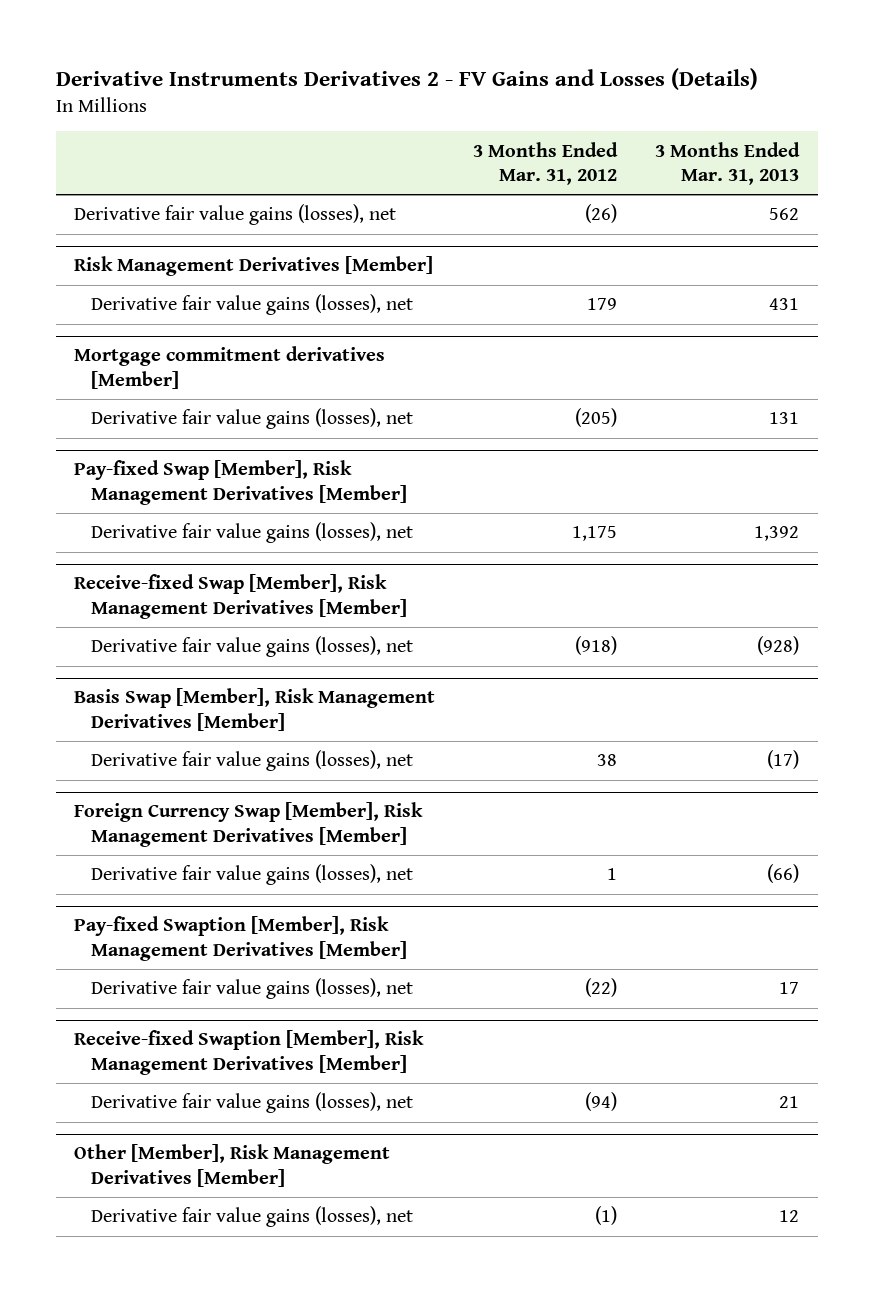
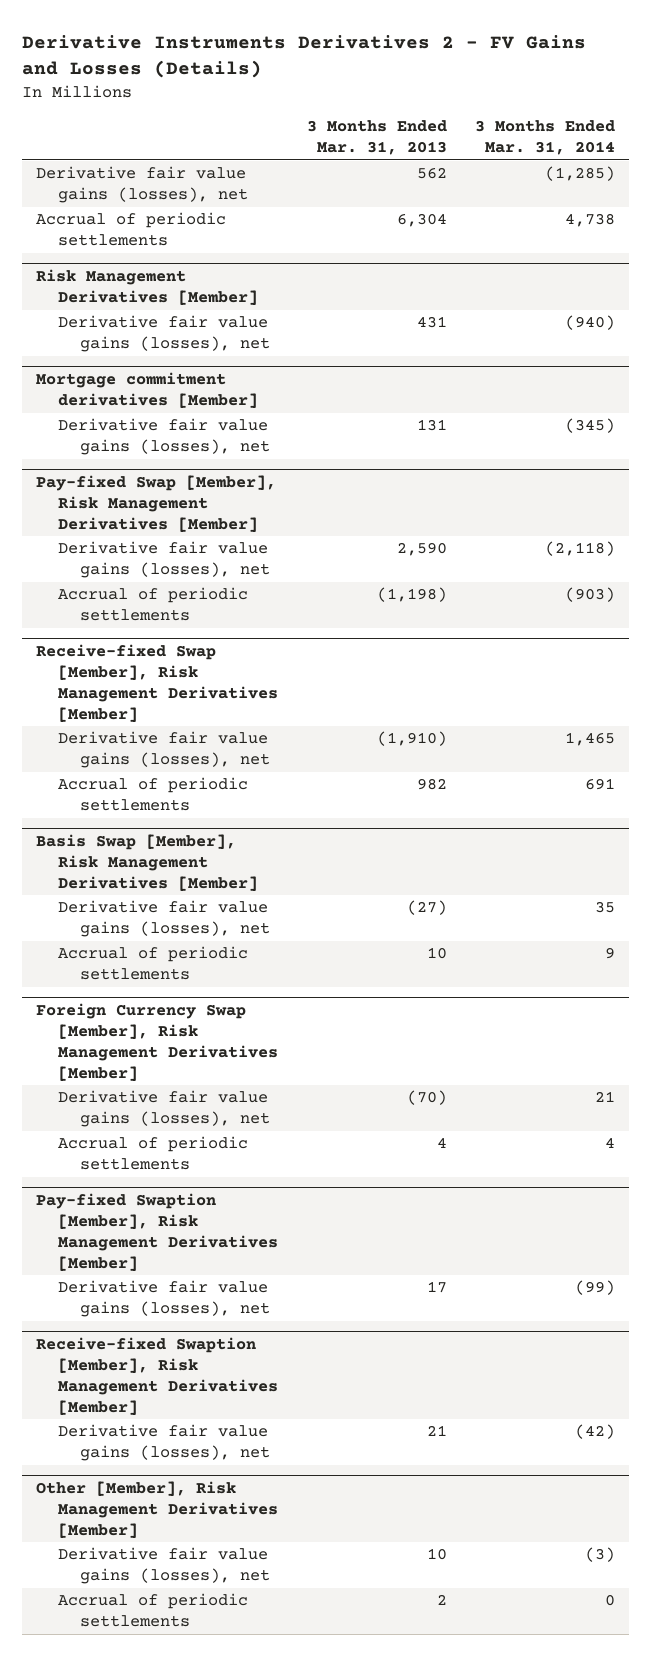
[473,141,619,185] 3 Months Ended Mar. 31, 2012 -> none
none -> [475,120,616,156] 3 Months Ended Mar. 31, 2014
none -> [36,212,227,247] Accrual of periodic settlements
[753,526,799,542] 1,392 -> [396,542,447,557] 2,590
none -> [58,587,249,622] Accrual of periodic settlements
[756,636,799,656] (928) -> [376,731,447,747] (1,910)
none -> [58,777,249,812] Accrual of periodic settlements
[766,750,799,770] (17) -> [406,900,447,916] (27)
none -> [58,946,249,981] Accrual of periodic settlements
[766,864,799,884] (66) -> [406,1090,447,1106] (70)
none -> [58,1136,249,1171] Accrual of periodic settlements
[778,1210,799,1223] 12 -> [426,1548,447,1561] 10
none -> [58,1593,249,1628] Accrual of periodic settlements

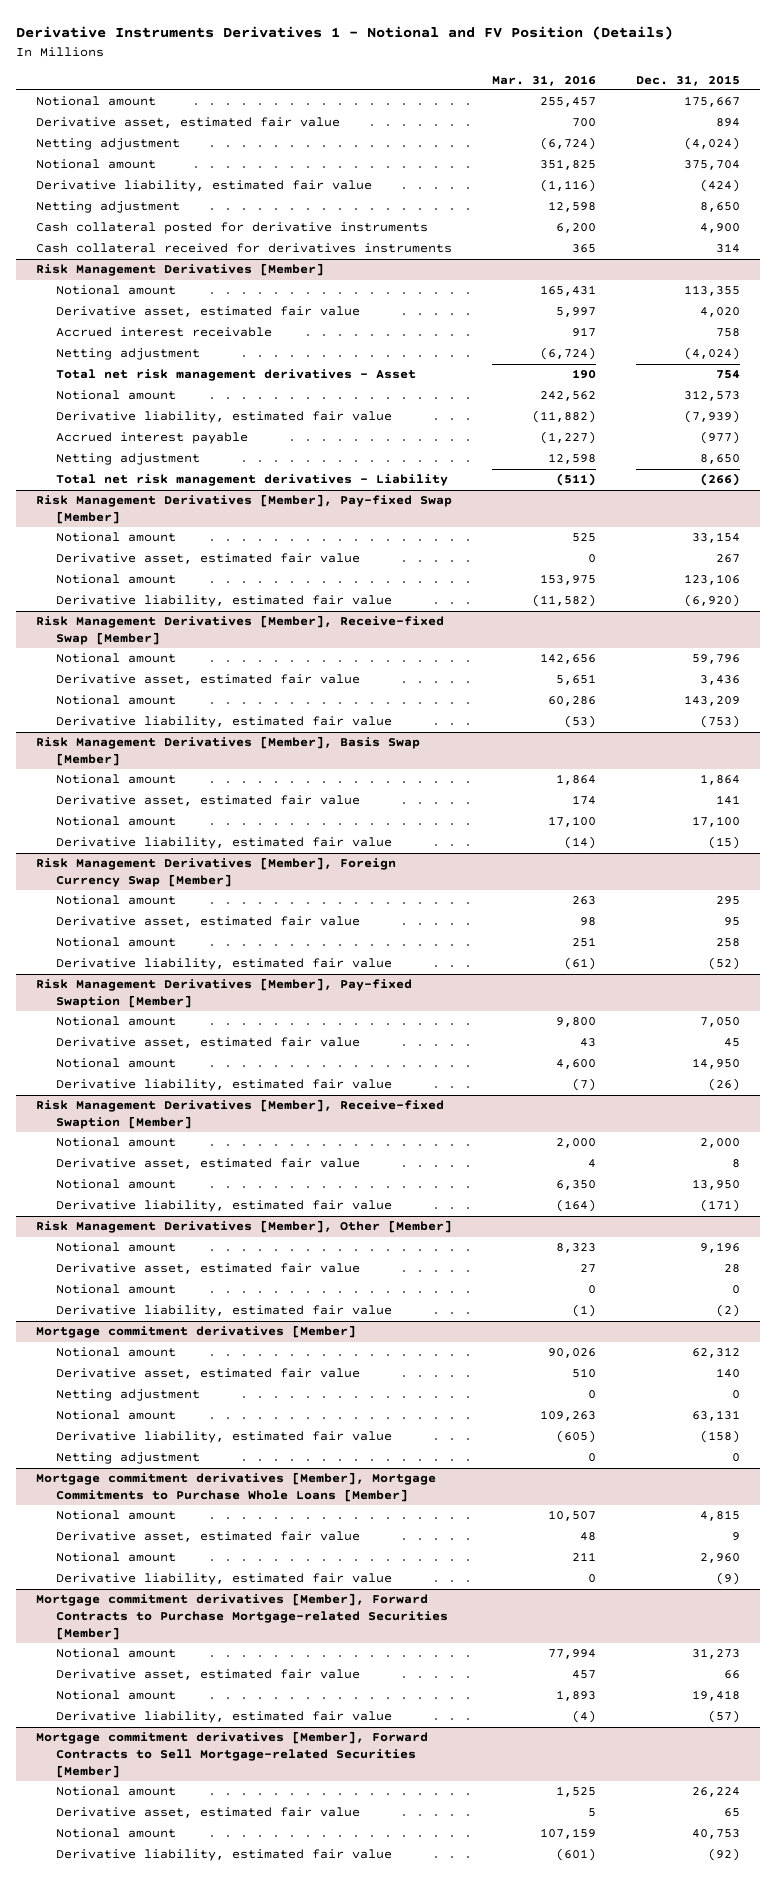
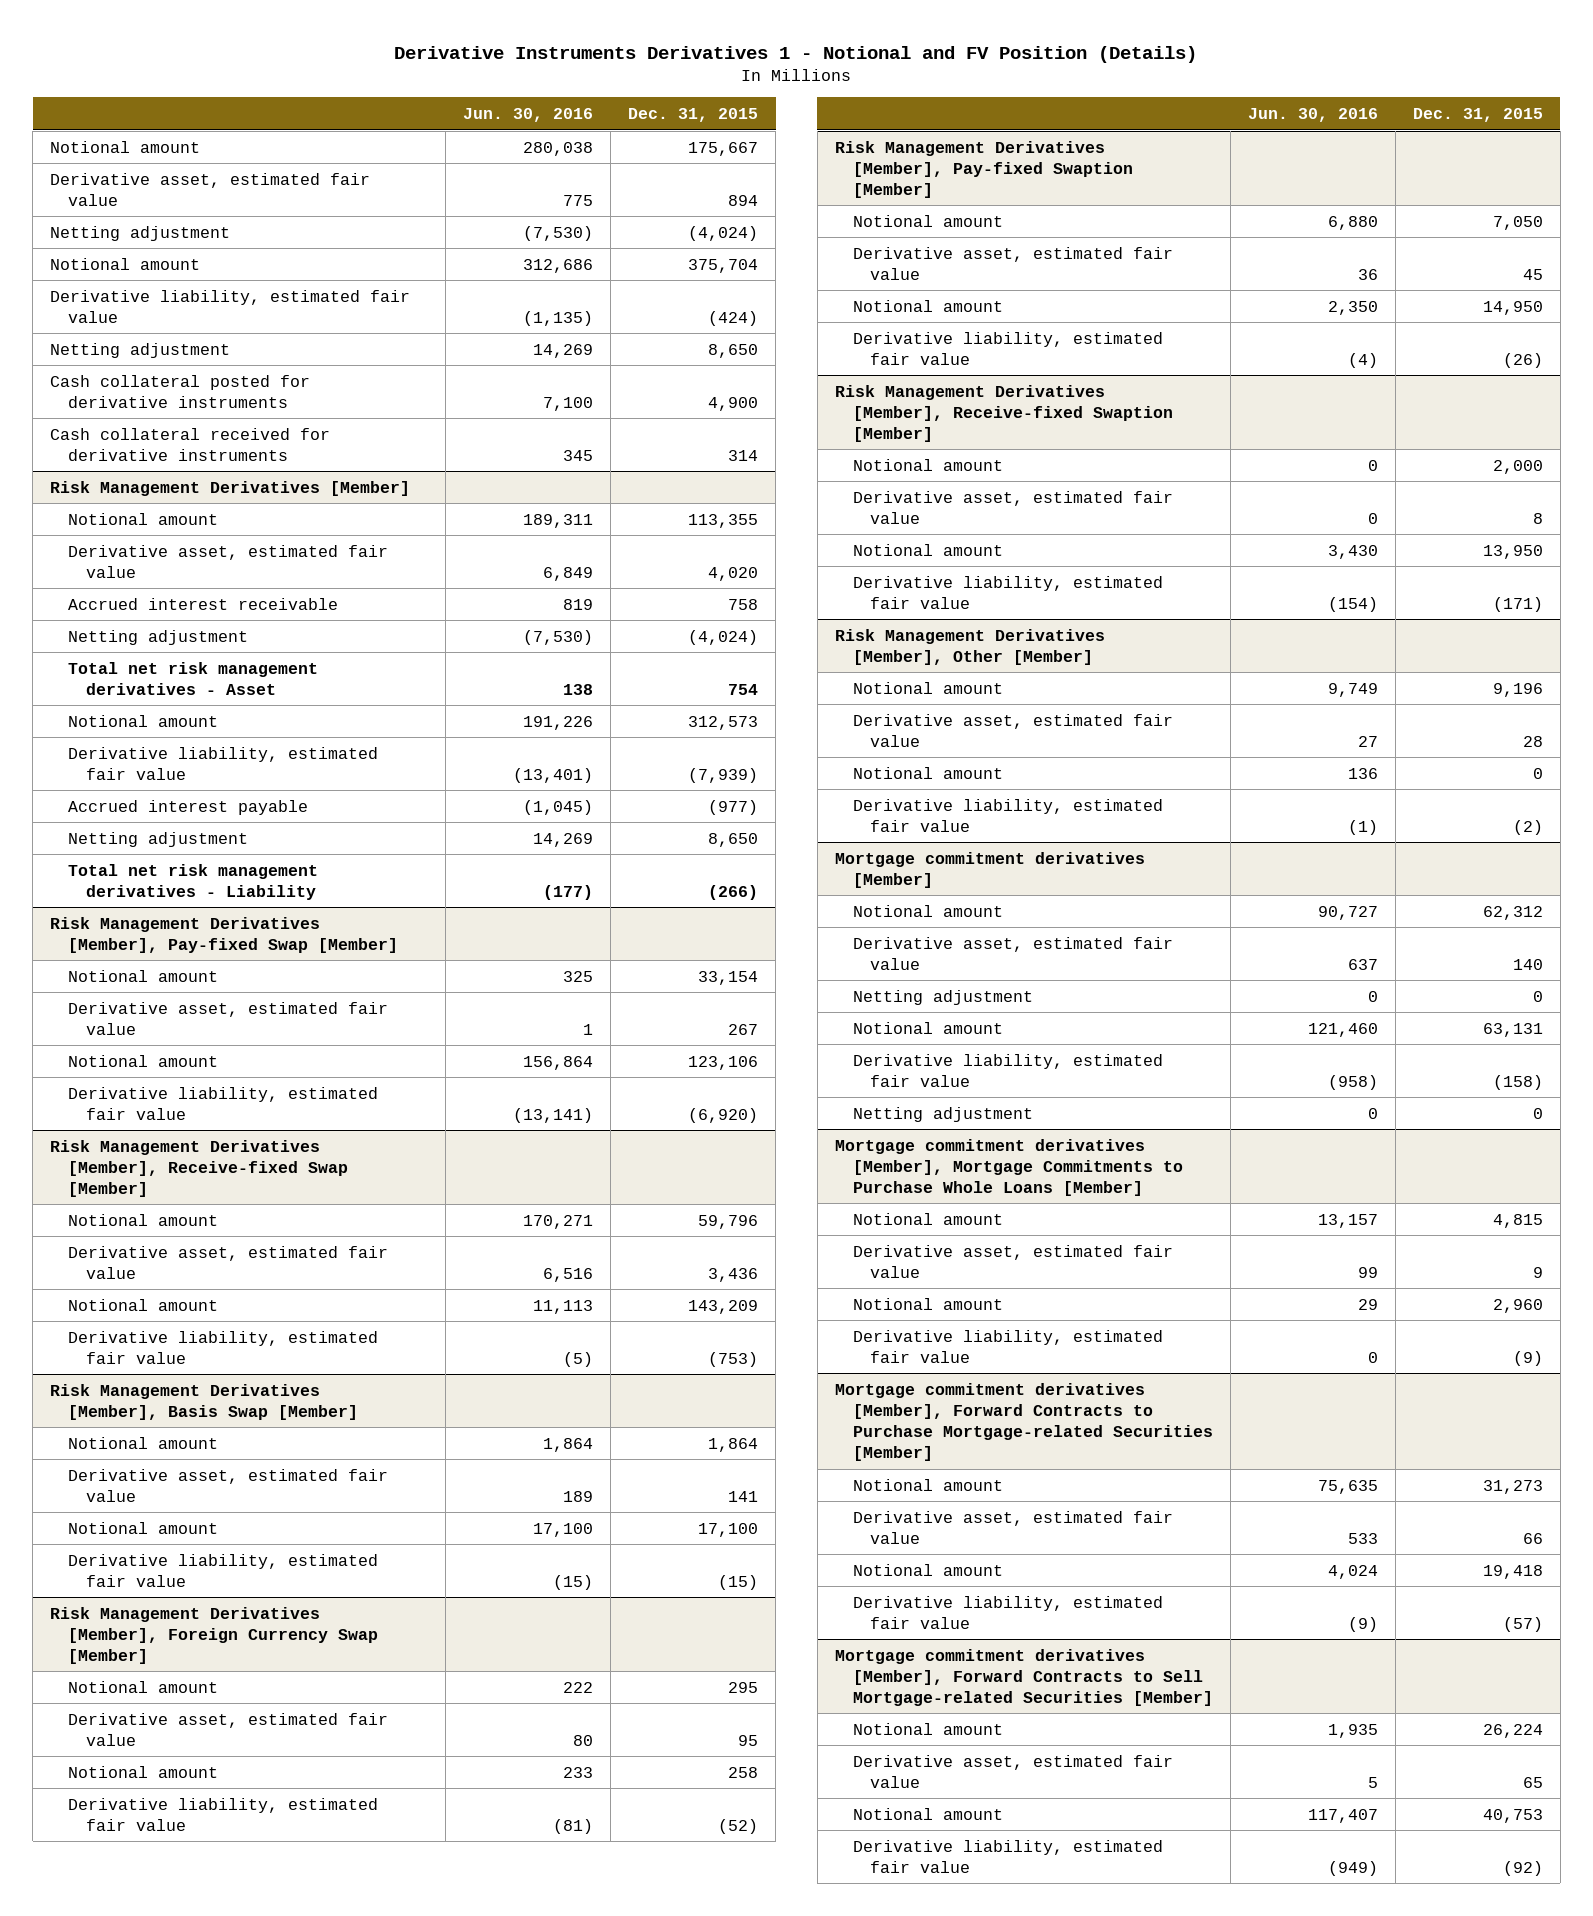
[492,74,597,86] Mar. 31, 2016 -> none
none -> [463,107,594,122] Jun. 30, 2016
[36,243,453,254] Cash collateral received for derivatives instruments -> [50,427,331,461] Cash collateral received for derivative instruments

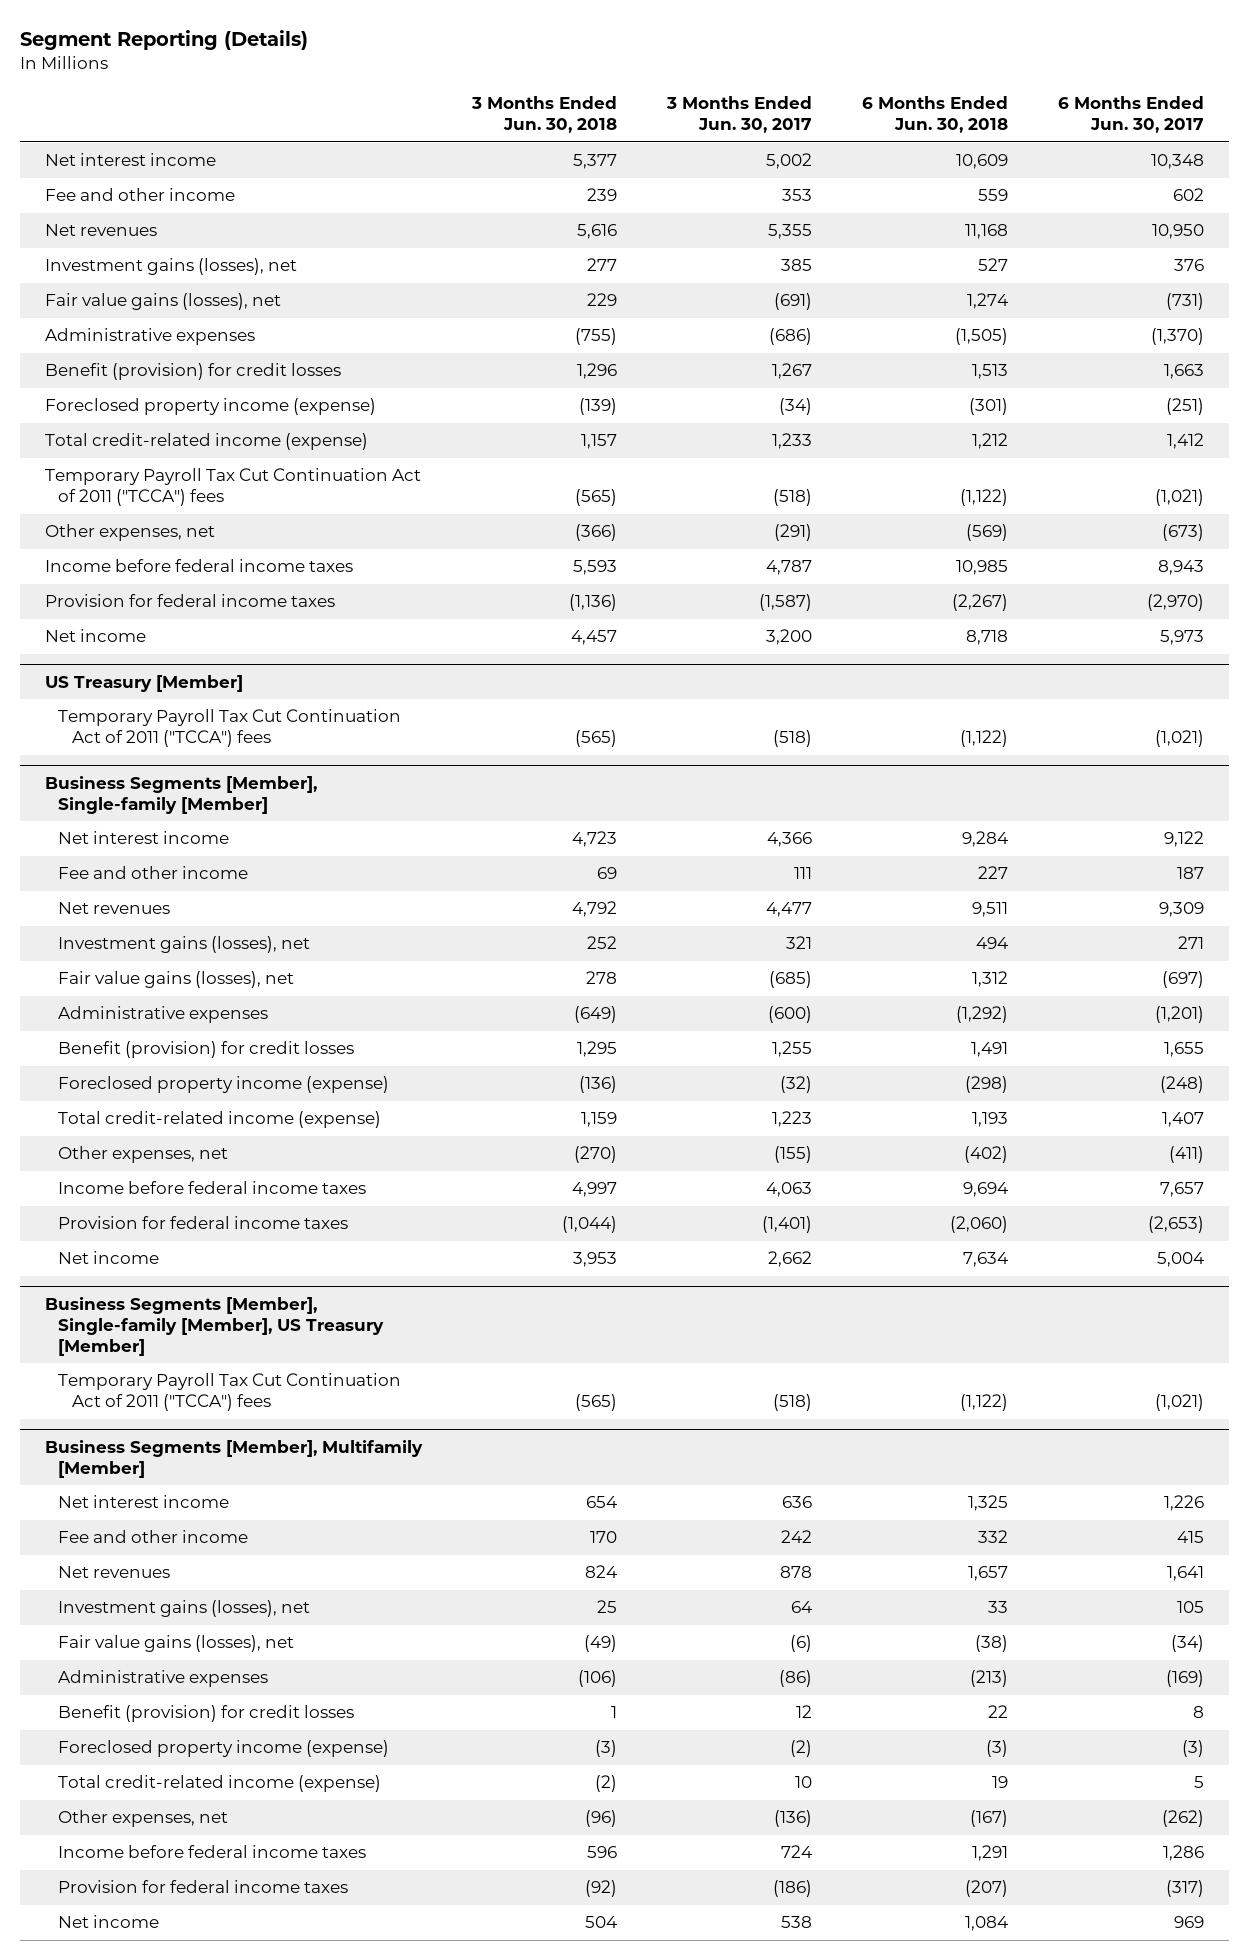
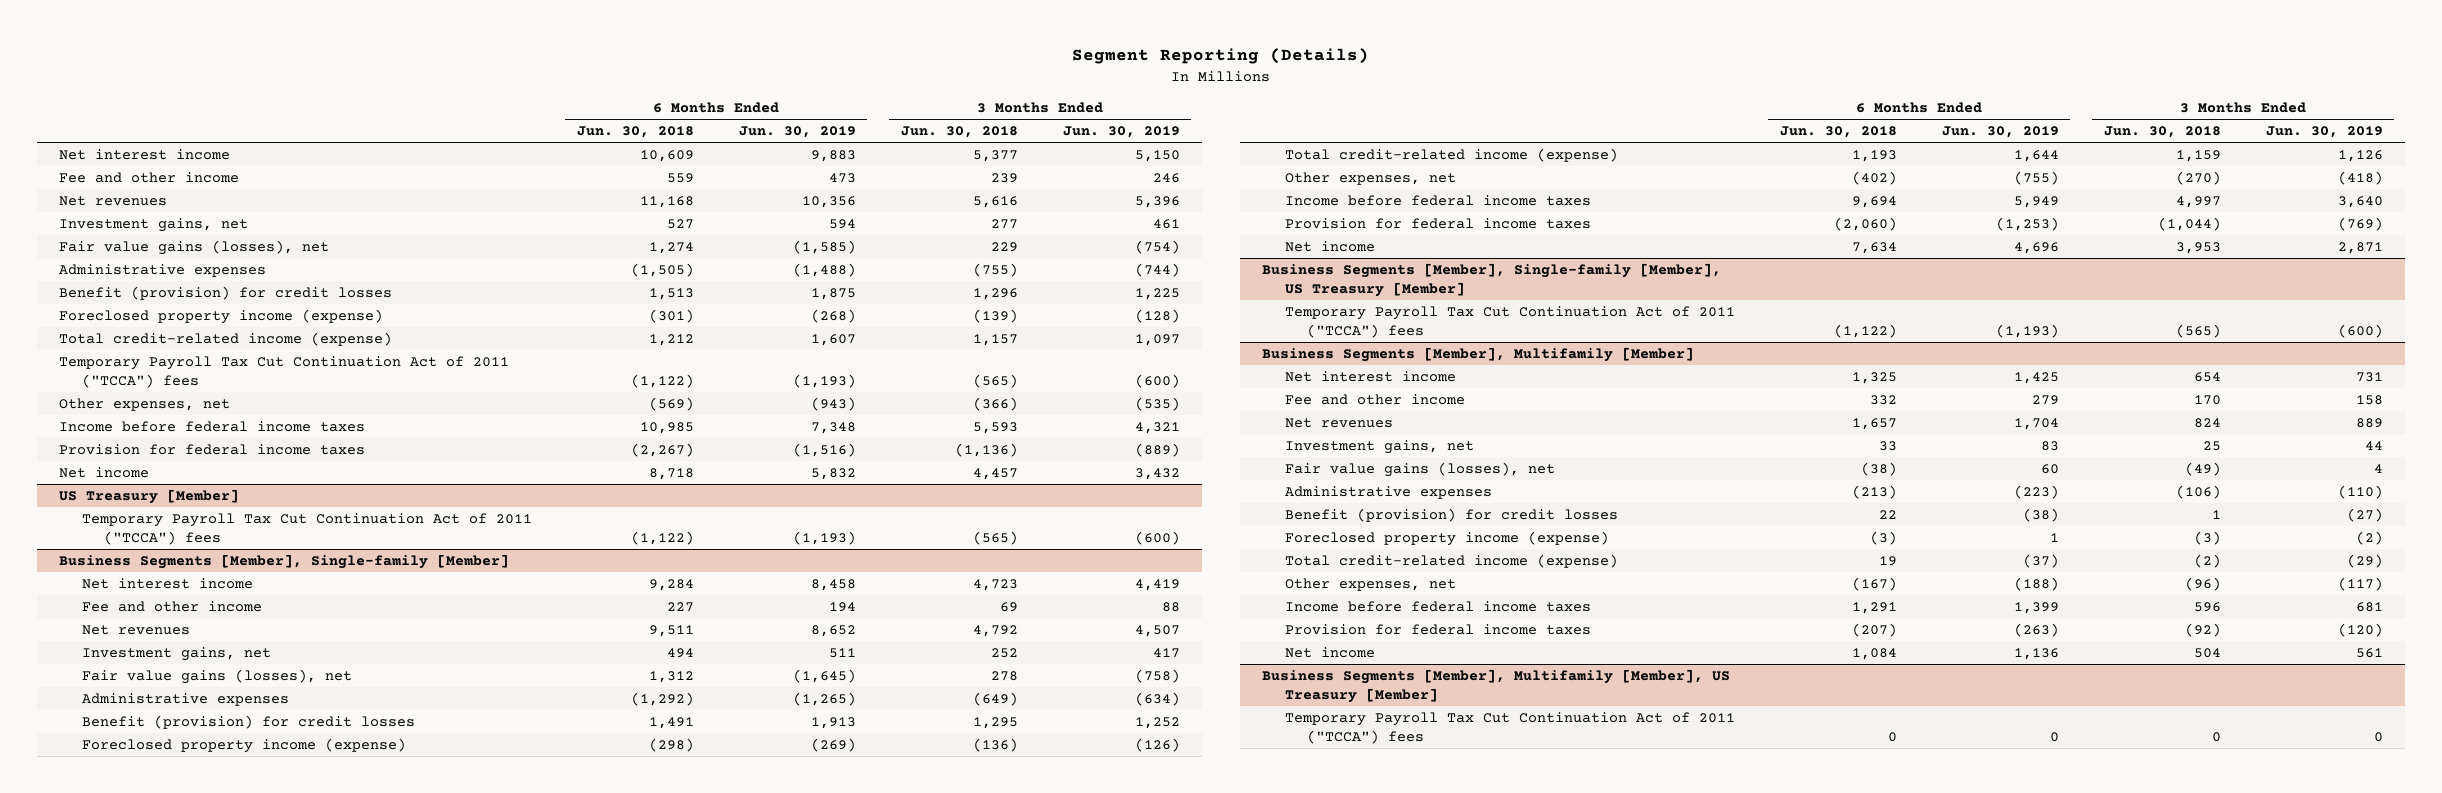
[666,96,813,134] 3 Months Ended Jun. 30, 2017 -> none
[1058,96,1205,134] 6 Months Ended Jun. 30, 2017 -> none
none -> [738,126,856,139] Jun. 30, 2019
none -> [1062,126,1180,139] Jun. 30, 2019
[44,258,297,276] Investment gains (losses), net -> [59,218,249,233] Investment gains, net
[58,936,311,954] Investment gains (losses), net -> [81,647,271,662] Investment gains, net
[58,1600,311,1618] Investment gains (losses), net -> [1284,440,1474,455] Investment gains, net
none -> [1262,669,1731,703] Business Segments [Member], Multifamily [Member], US Treasury [Member]
none -> [1284,712,1735,744] Temporary Payroll Tax Cut Continuation Act of 2011 ("TCCA") fees

